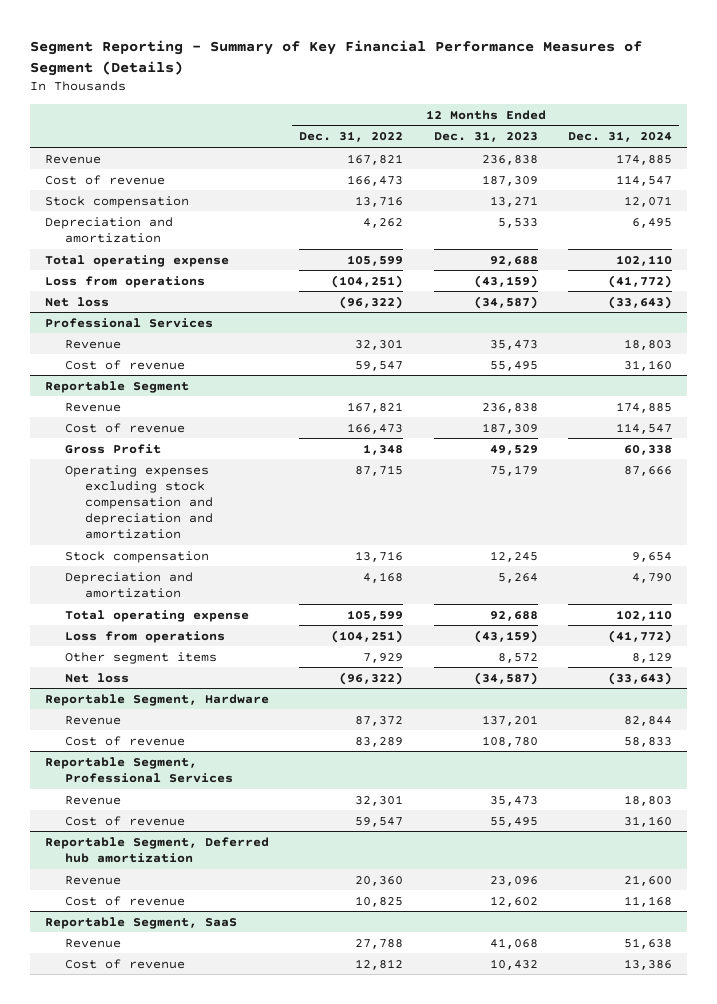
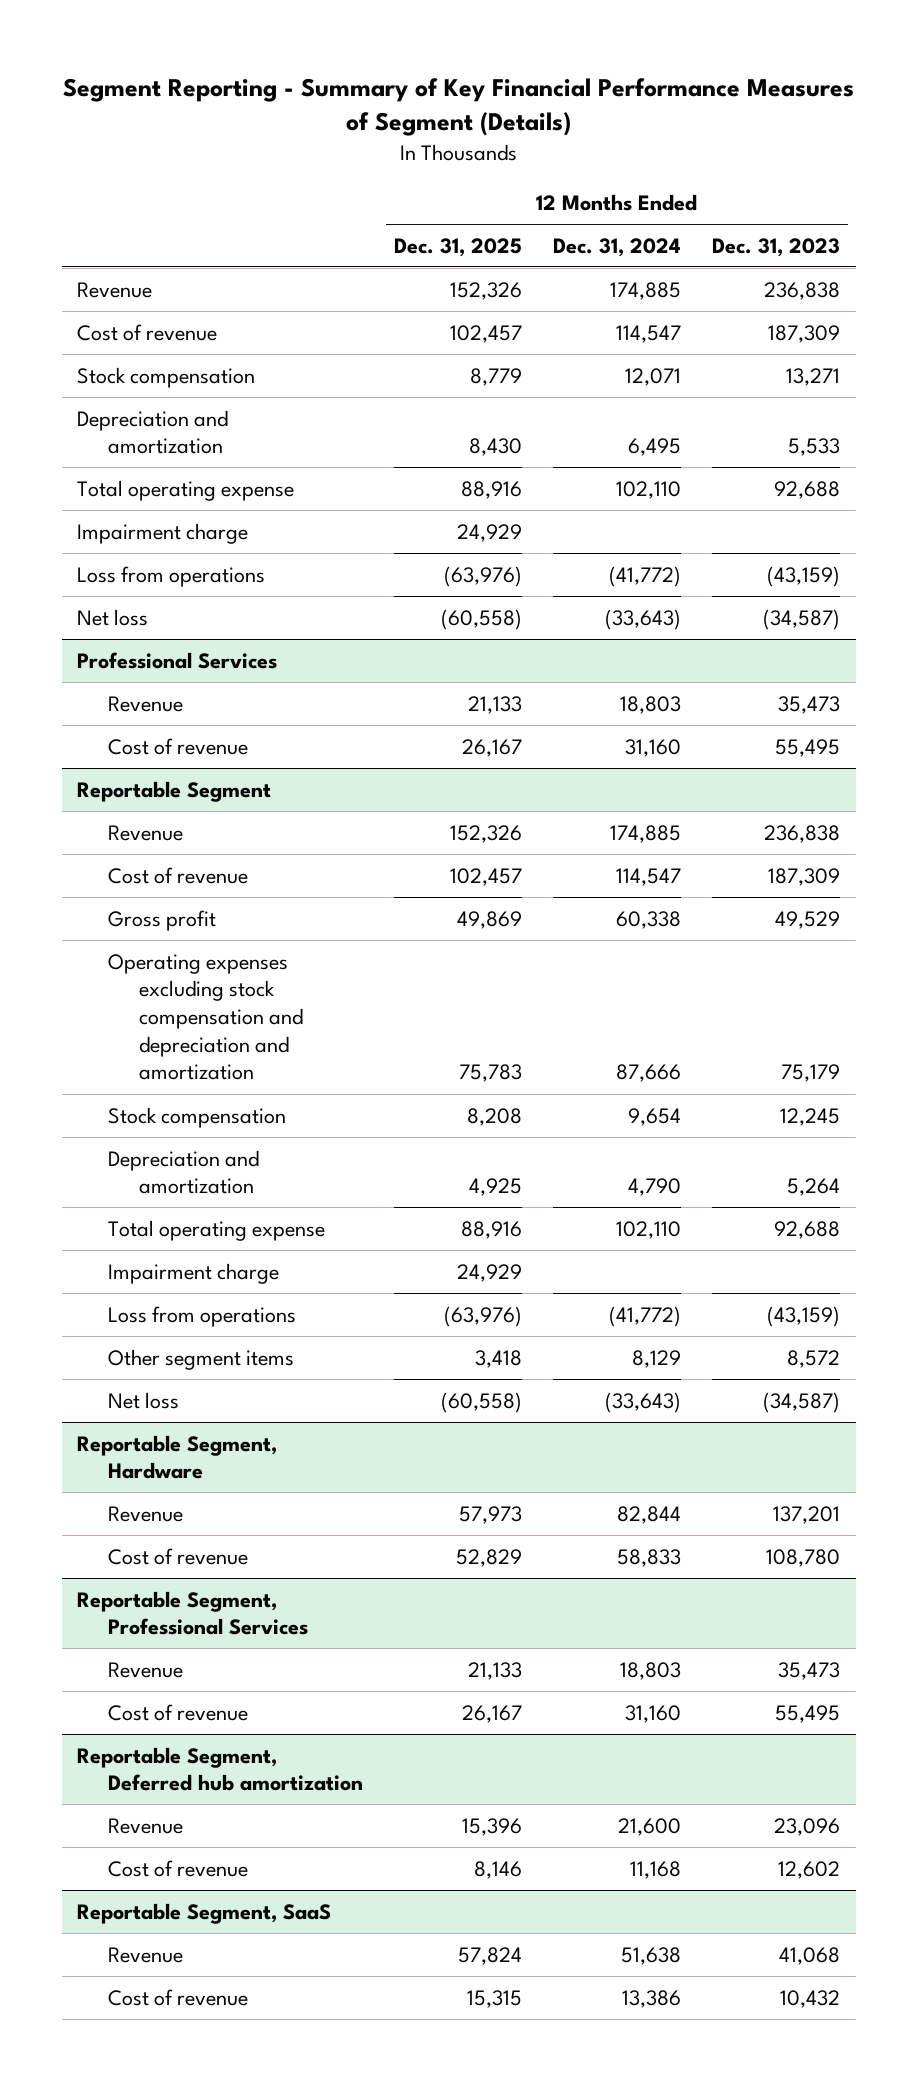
[299,131,404,143] Dec. 31, 2022 -> none
none -> [394,237,523,257] Dec. 31, 2025
none -> [77,522,249,544] Impairment charge
[65,443,162,454] Gross Profit -> [108,909,217,931] Gross profit
none -> [108,1262,280,1284] Impairment charge

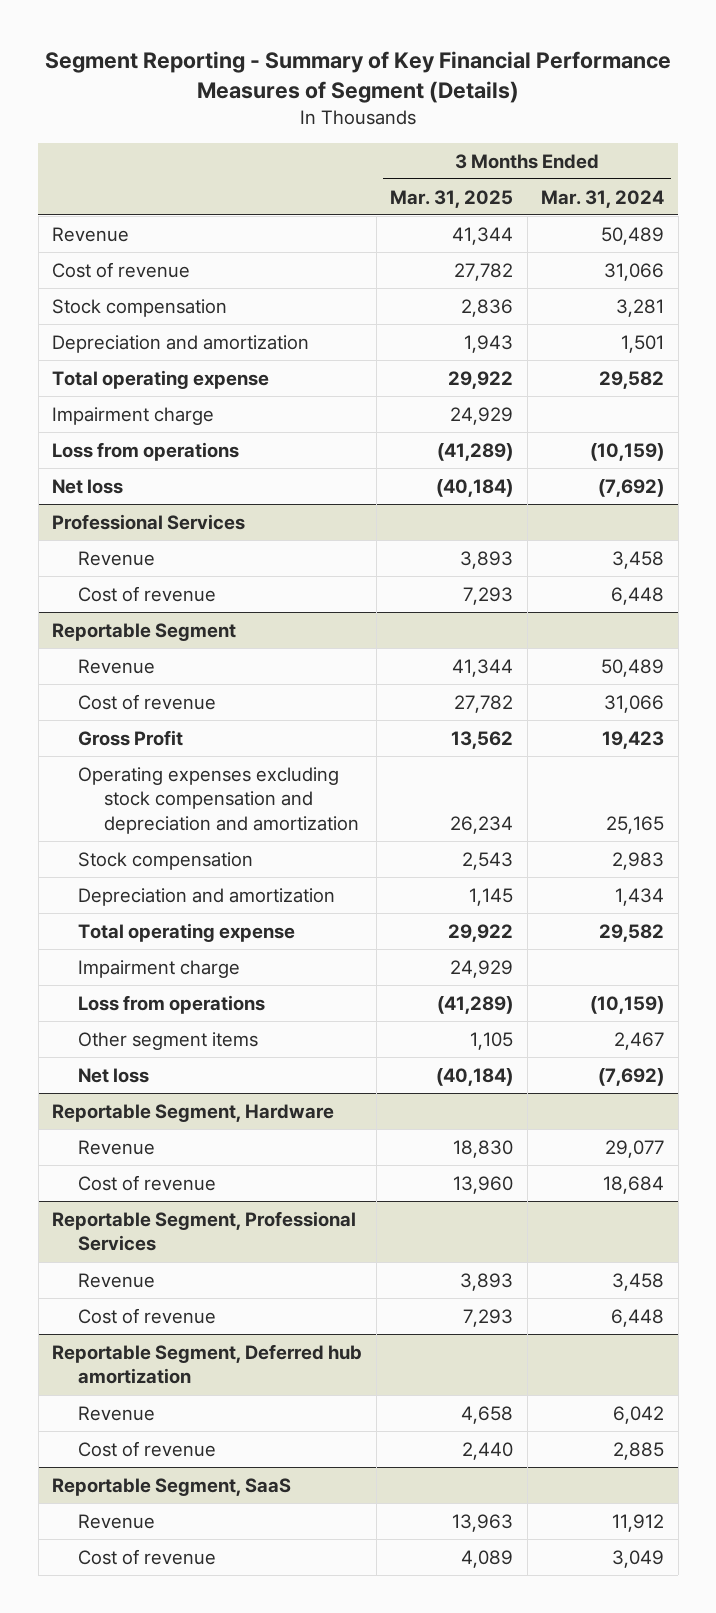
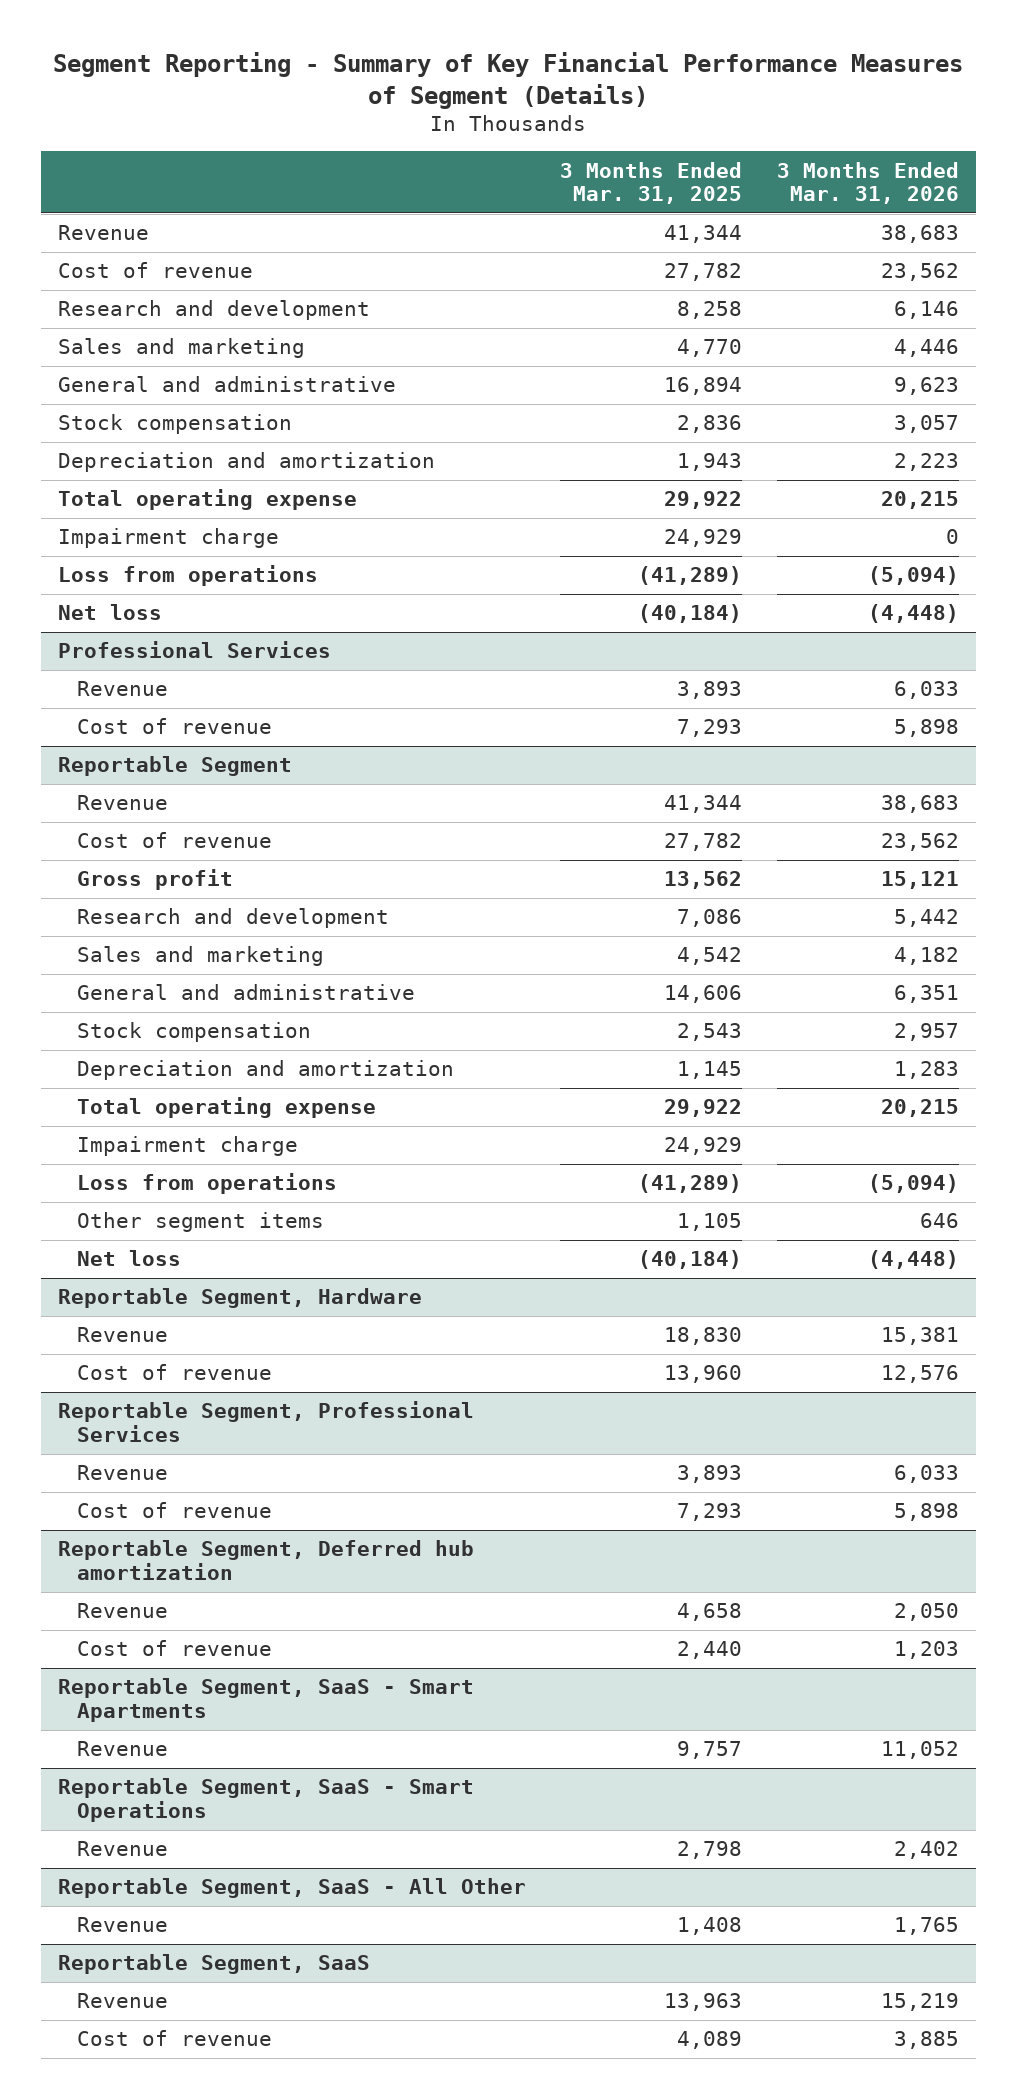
[541,189,665,208] Mar. 31, 2024 -> none
none -> [776,161,959,205] 3 Months Ended Mar. 31, 2026
none -> [57,300,370,321] Research and development
none -> [57,338,305,359] Sales and marketing
none -> [57,376,396,393] General and administrative
[78,766,359,834] Operating expenses excluding stock compensation and depreciation and amortization -> none
[78,729,184,746] Gross Profit -> [77,869,234,891] Gross profit
none -> [77,908,390,929] Research and development
none -> [77,946,325,967] Sales and marketing
none -> [77,984,416,1001] General and administrative
none -> [57,1678,474,1723] Reportable Segment, SaaS - Smart Apartments
none -> [77,1741,169,1757] Revenue
none -> [57,1778,474,1823] Reportable Segment, SaaS - Smart Operations
none -> [77,1841,169,1857] Revenue
none -> [57,1878,526,1899] Reportable Segment, SaaS - All Other
none -> [77,1917,169,1933] Revenue

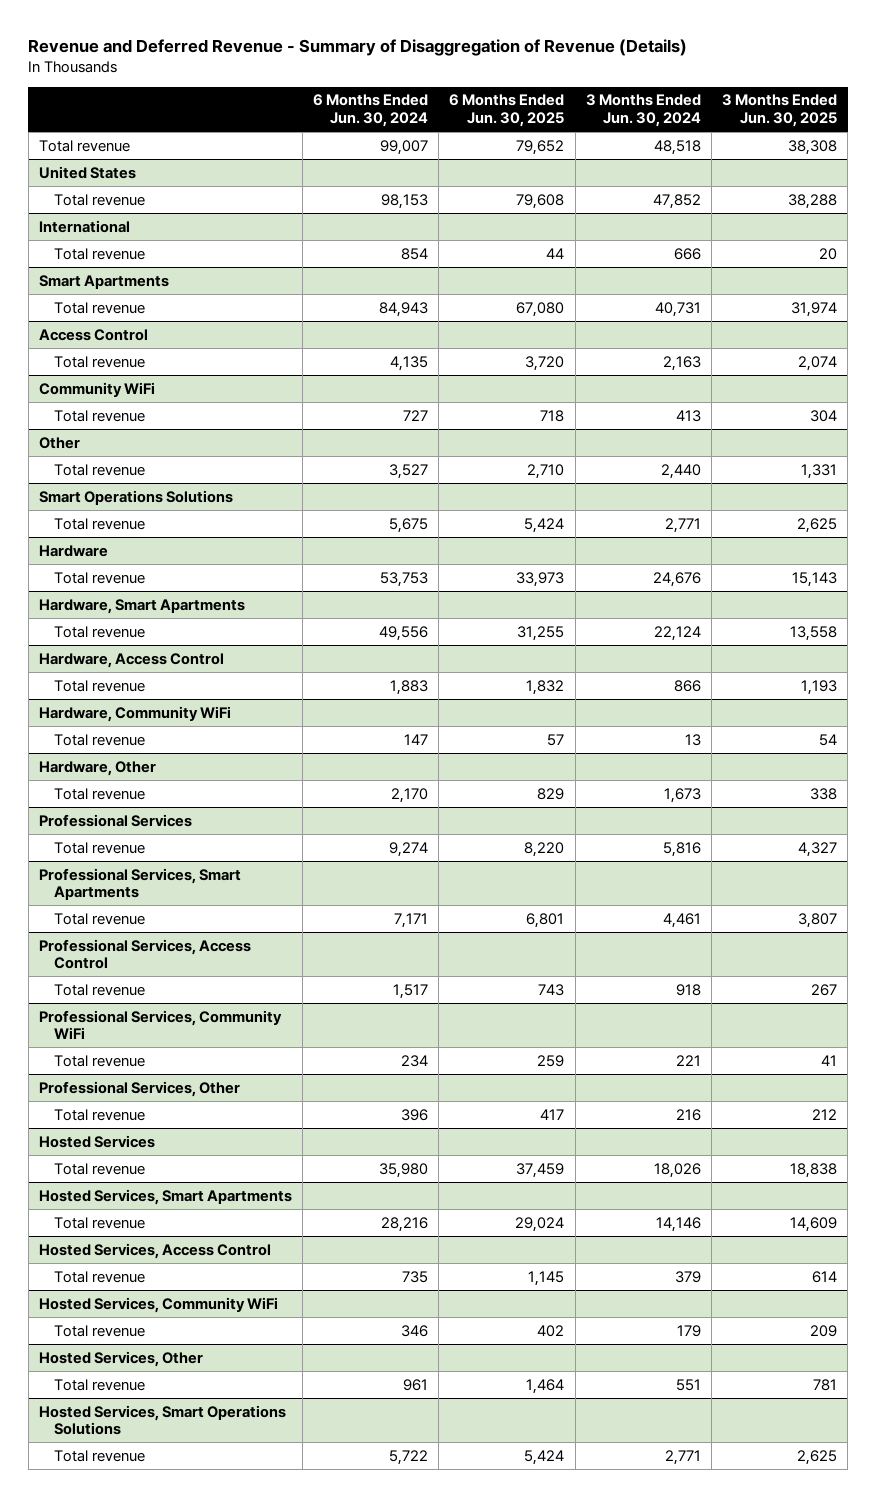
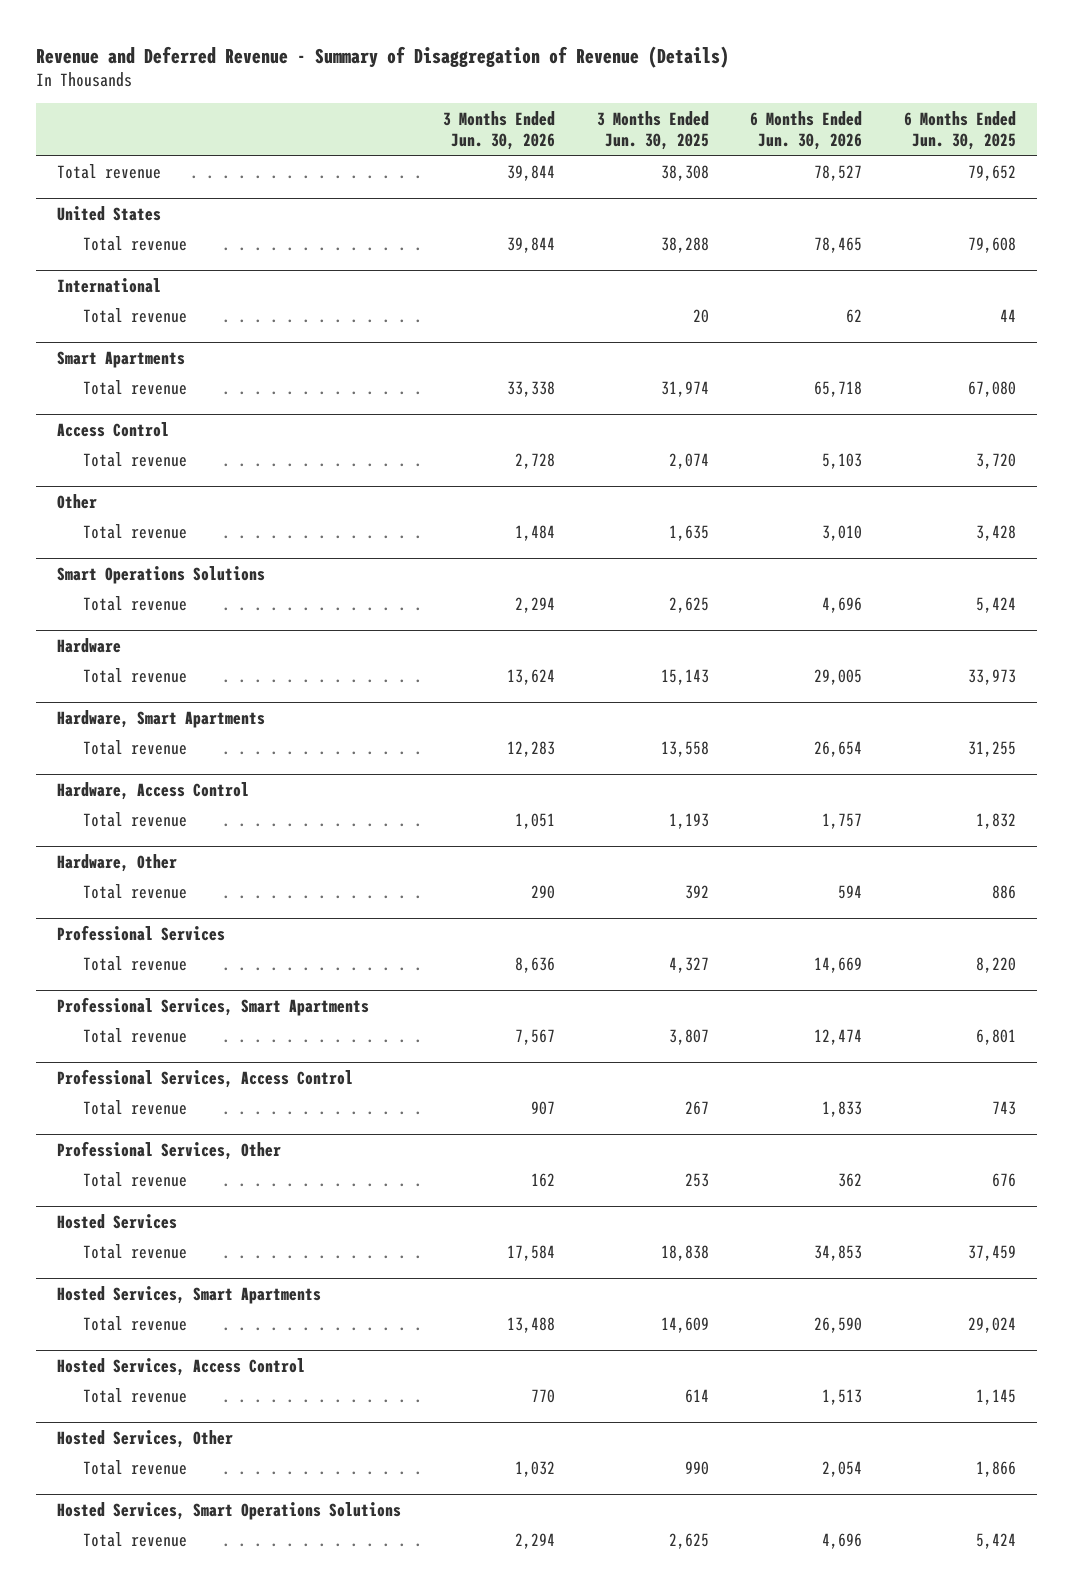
[313,94,429,128] 6 Months Ended Jun. 30, 2024 -> none
[585,94,701,128] 3 Months Ended Jun. 30, 2024 -> none
none -> [442,110,555,151] 3 Months Ended Jun. 30, 2026
none -> [750,110,863,151] 6 Months Ended Jun. 30, 2026
[38,381,155,397] Community WiFi -> none
[54,409,146,422] Total revenue -> none
[527,463,565,479] 2,710 -> [976,525,1017,542] 3,428
[800,463,837,479] 1,331 -> [668,525,709,542] 1,635
[38,705,231,722] Hardware, Community WiFi -> none
[54,733,146,746] Total revenue -> none
[537,787,565,800] 829 -> [992,885,1017,900] 886
[809,787,837,800] 338 -> [684,885,709,900] 392
[38,1009,282,1040] Professional Services, Community WiFi -> none
[54,1054,146,1067] Total revenue -> none
[540,1108,565,1120] 417 -> [992,1173,1017,1188] 676
[811,1108,837,1120] 212 -> [684,1173,709,1188] 253
[38,1296,278,1313] Hosted Services, Community WiFi -> none
[54,1324,146,1337] Total revenue -> none
[526,1378,565,1394] 1,464 -> [976,1461,1017,1478] 1,866
[812,1378,837,1391] 781 -> [684,1461,709,1476] 990

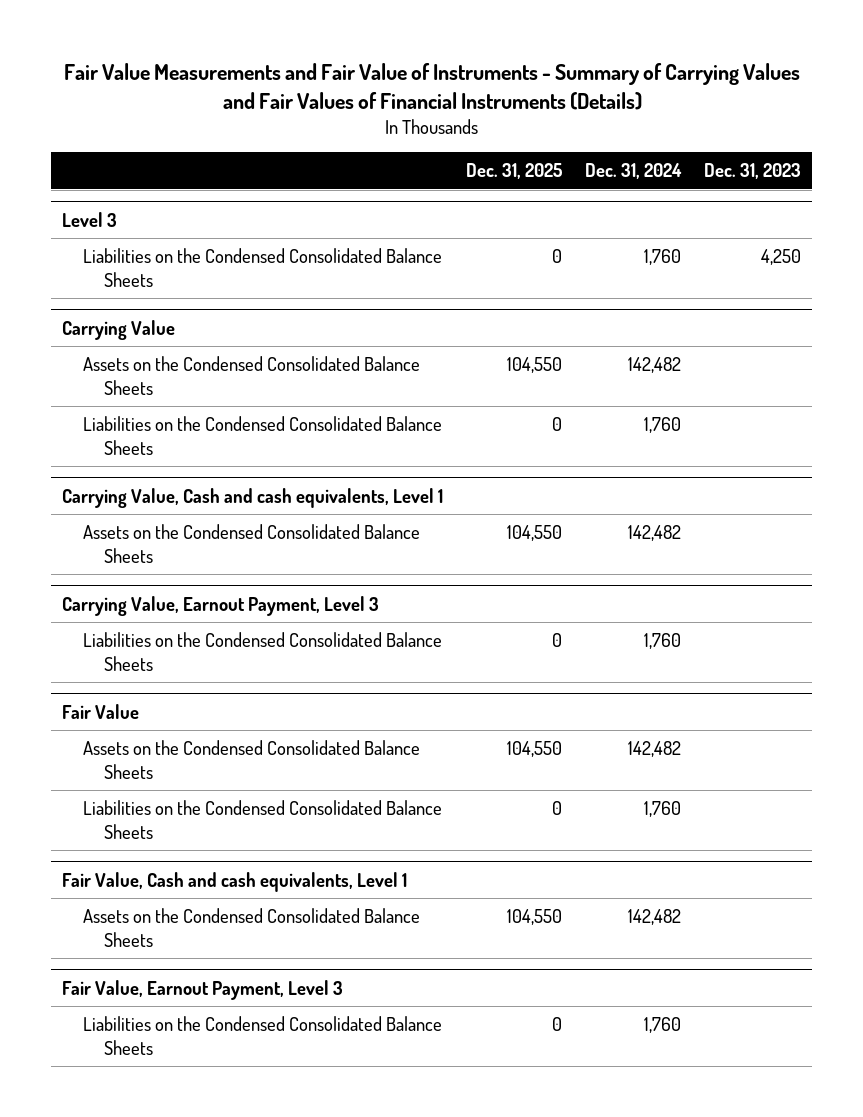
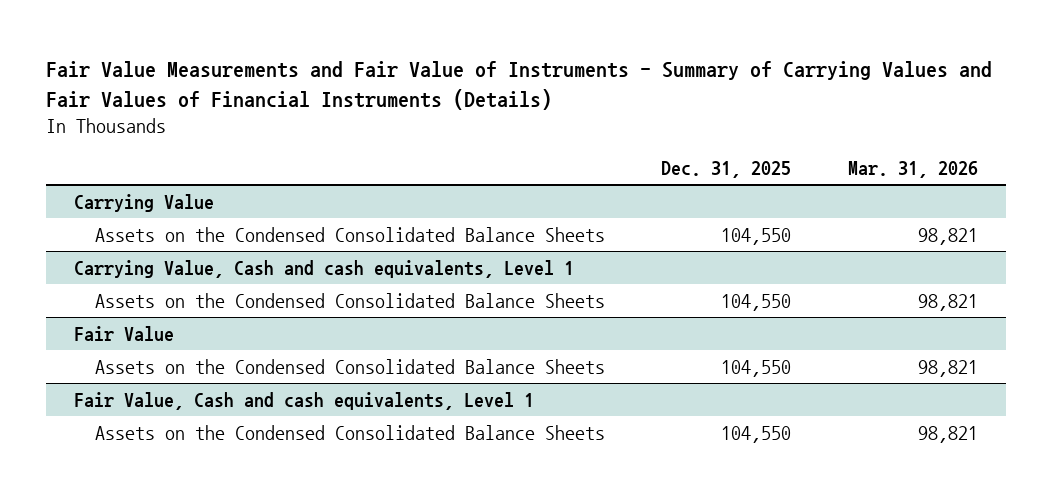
[585,163,683,180] Dec. 31, 2024 -> none
[703,163,801,180] Dec. 31, 2023 -> none
none -> [847,161,978,179] Mar. 31, 2026
[62,211,118,227] Level 3 -> none
[82,247,442,287] Liabilities on the Condensed Consolidated Balance Sheets -> none
[82,415,442,455] Liabilities on the Condensed Consolidated Balance Sheets -> none
[62,595,380,616] Carrying Value, Earnout Payment, Level 3 -> none
[82,631,442,671] Liabilities on the Condensed Consolidated Balance Sheets -> none
[82,799,442,839] Liabilities on the Condensed Consolidated Balance Sheets -> none
[62,979,344,1000] Fair Value, Earnout Payment, Level 3 -> none
[82,1015,442,1055] Liabilities on the Condensed Consolidated Balance Sheets -> none

